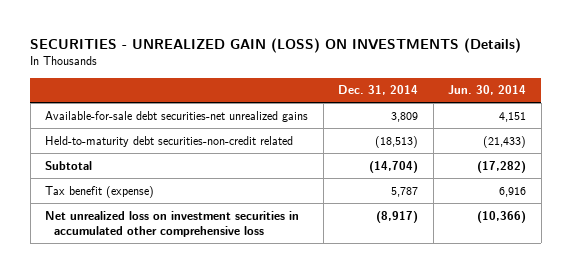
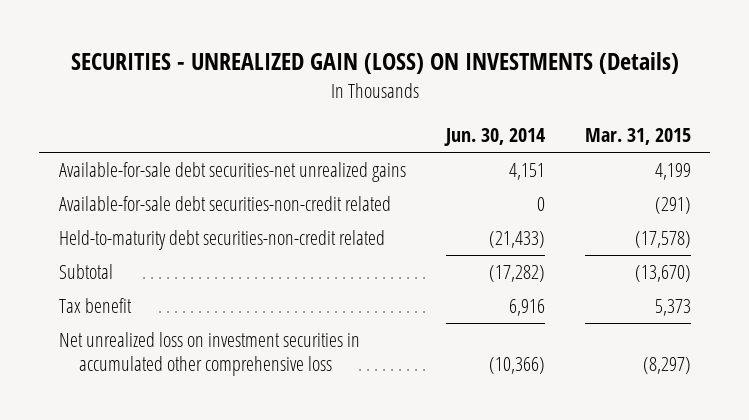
[338,85,419,96] Dec. 31, 2014 -> none
none -> [584,128,691,146] Mar. 31, 2015
none -> [58,196,391,212] Available-for-sale debt securities-non-credit related
[45,185,155,198] Tax benefit (expense) -> [58,298,132,314] Tax benefit

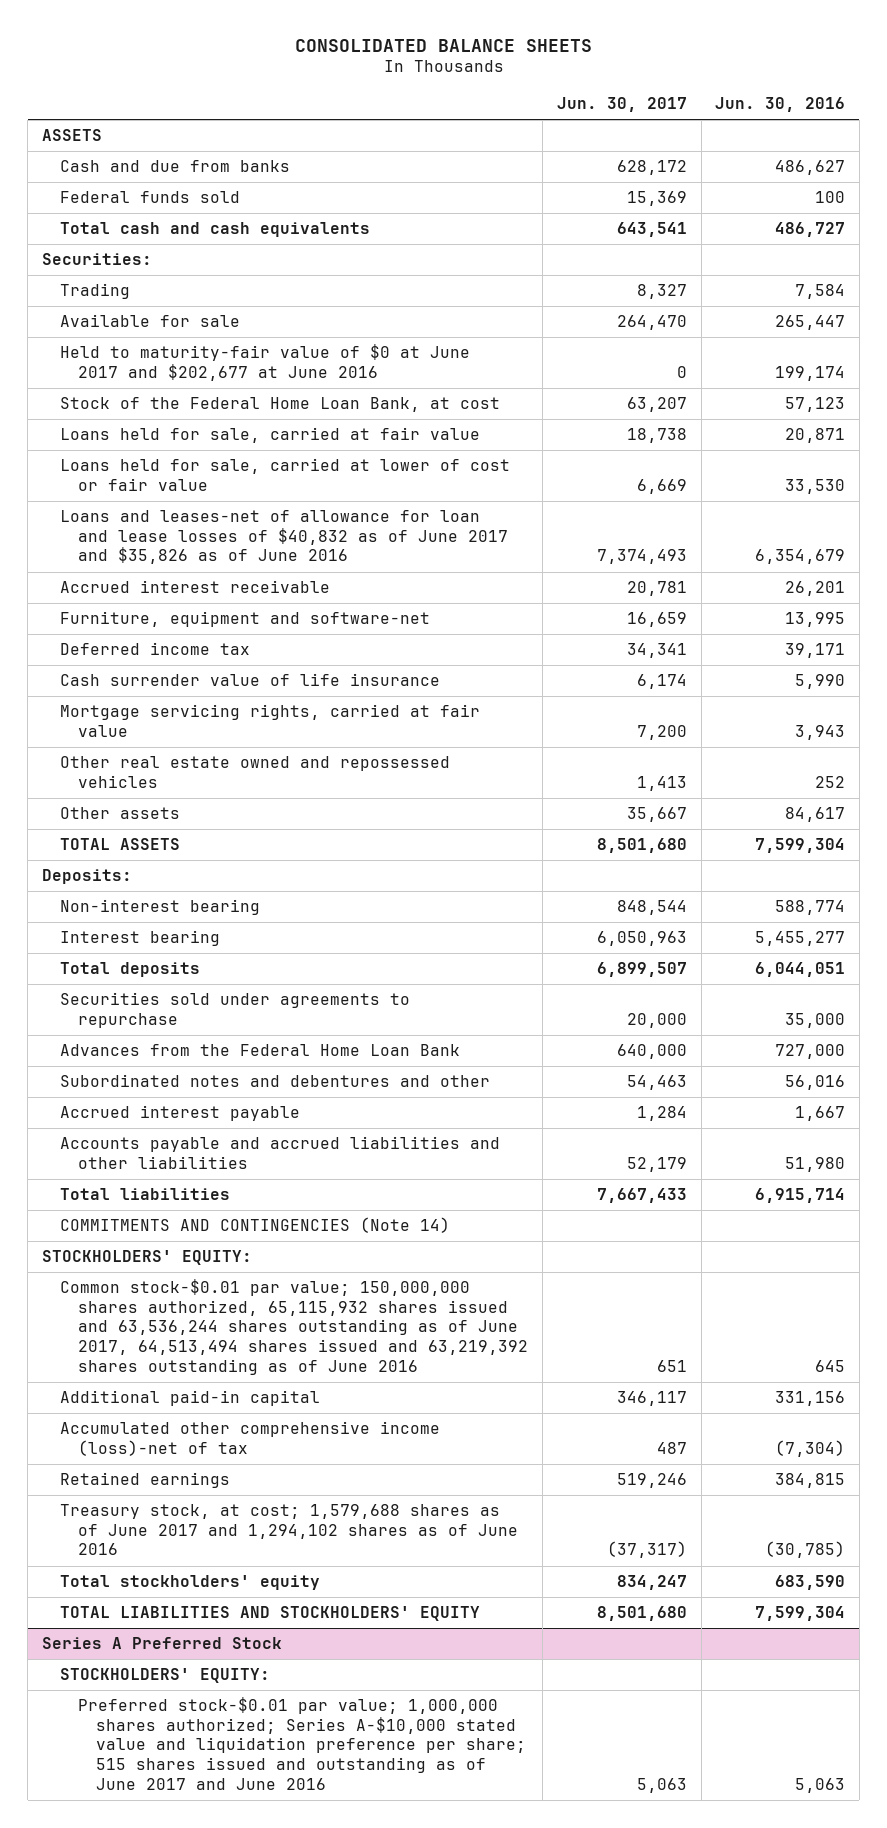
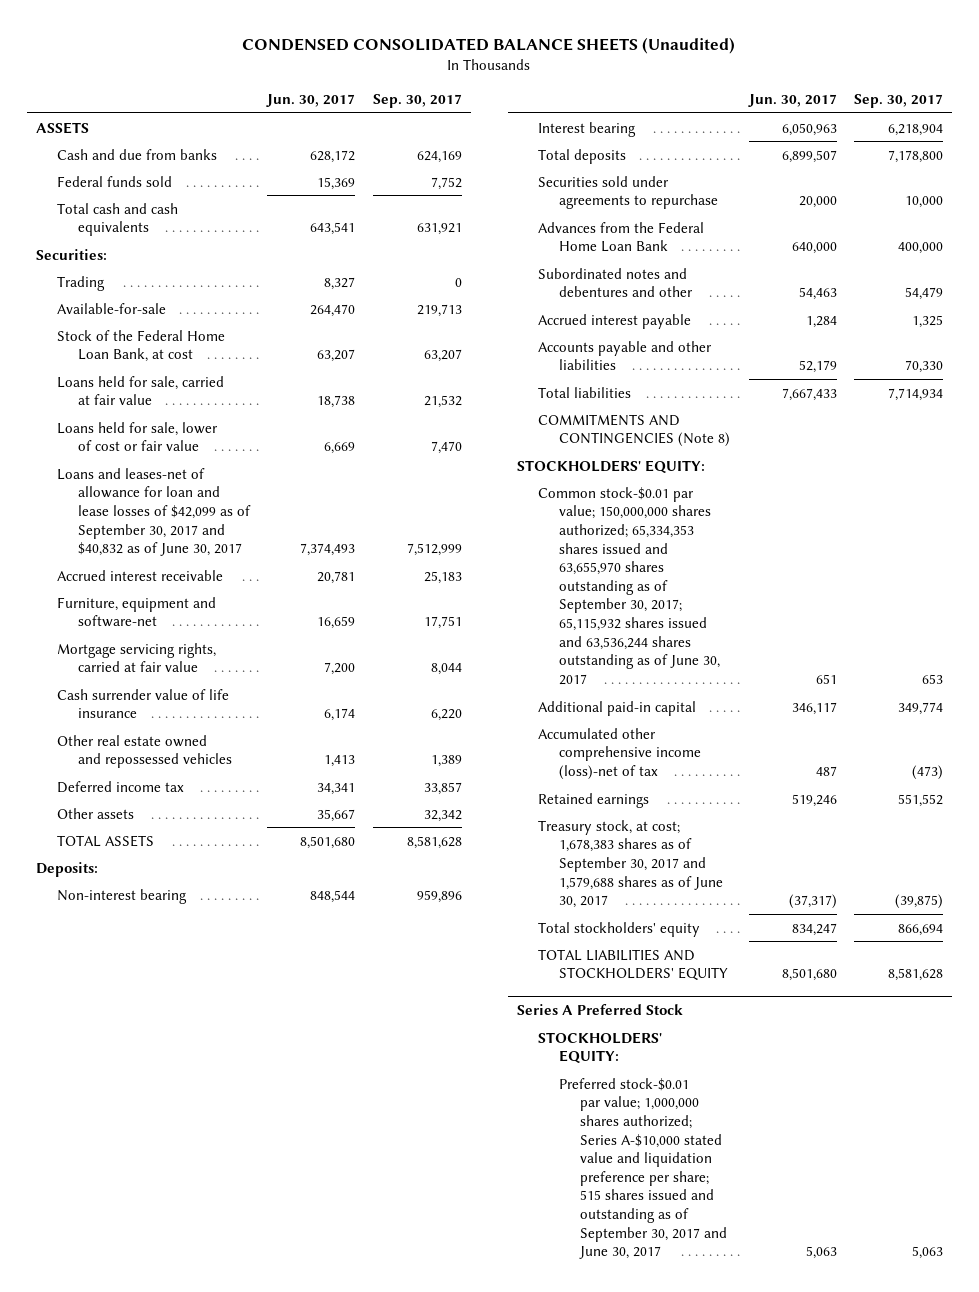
[294,38,592,52] CONSOLIDATED BALANCE SHEETS -> [242,37,736,55] CONDENSED CONSOLIDATED BALANCE SHEETS (Unaudited)
[715,96,846,112] Jun. 30, 2016 -> none
none -> [372,93,462,108] Sep. 30, 2017
[60,344,471,381] Held to maturity-fair value of $0 at June 2017 and $202,677 at June 2016 -> none
[60,314,241,328] Available for sale -> [56,302,166,314] Available-for-sale
[60,458,511,491] Loans held for sale, carried at lower of cost or fair value -> [56,421,218,452] Loans held for sale, lower of cost or fair value
[60,510,509,565] Loans and leases-net of allowance for loan and lease losses of $40,832 as of June 2017 and $35,826 as of June 2016 -> [56,467,251,557] Loans and leases-net of allowance for loan and lease losses of $42,099 as of September 30, 2017 and $40,832 as of June 30, 2017
[60,673,441,687] Cash surrender value of life insurance -> [56,688,229,719] Cash surrender value of life insurance
[60,642,251,656] Deferred income tax -> [56,780,184,793] Deferred income tax
[60,1136,501,1169] Accounts payable and accrued liabilities and other liabilities -> [537,340,712,371] Accounts payable and other liabilities
[60,1217,451,1234] COMMITMENTS AND CONTINGENCIES (Note 14) -> [537,413,731,448] COMMITMENTS AND CONTINGENCIES (Note 8)
[60,1279,529,1375] Common stock-$0.01 par value; 150,000,000 shares authorized, 65,115,932 shares issued and 63,536,244 shares outstanding as of June 2017, 64,513,494 shares issued and 63,219,392 shares outstanding as of June 2016 -> [537,486,721,686] Common stock-$0.01 par value; 150,000,000 shares authorized; 65,334,353 shares issued and 63,655,970 shares outstanding as of September 30, 2017; 65,115,932 shares issued and 63,536,244 shares outstanding as of June 30, 2017
[60,1504,519,1556] Treasury stock, at cost; 1,579,688 shares as of June 2017 and 1,294,102 shares as of June 2016 -> [537,819,724,909] Treasury stock, at cost; 1,678,383 shares as of September 30, 2017 and 1,579,688 shares as of June 30, 2017
[78,1697,527,1790] Preferred stock-$0.01 par value; 1,000,000 shares authorized; Series A-$10,000 stated value and liquidation preference per share; 515 shares issued and outstanding as of June 2017 and June 2016 -> [559,1077,728,1260] Preferred stock-$0.01 par value; 1,000,000 shares authorized; Series A-$10,000 stated value and liquidation preference per share; 515 shares issued and outstanding as of September 30, 2017 and June 30, 2017

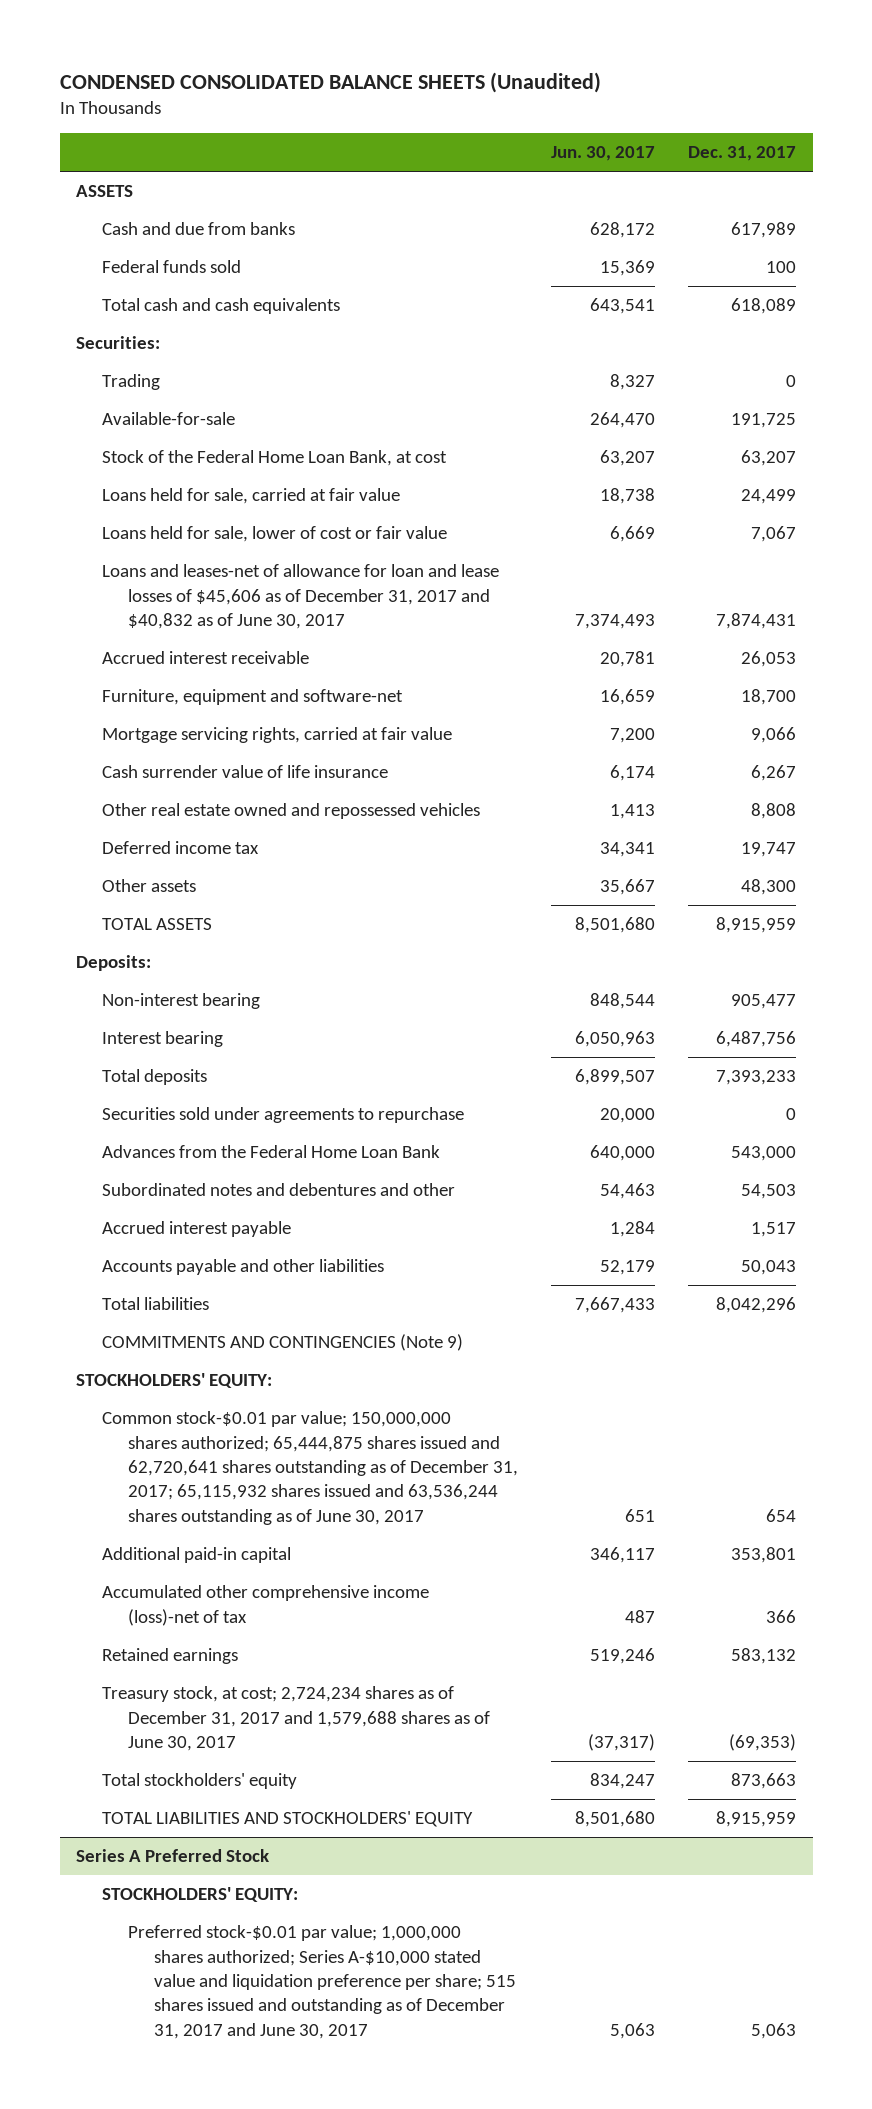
[372,93,462,108] Sep. 30, 2017 -> none
none -> [687,146,796,162] Dec. 31, 2017
[56,467,251,557] Loans and leases-net of allowance for loan and lease losses of $42,099 as of September 30, 2017 and $40,832 as of June 30, 2017 -> [101,564,499,630] Loans and leases-net of allowance for loan and lease losses of $45,606 as of December 31, 2017 and $40,832 as of June 30, 2017
[537,413,731,448] COMMITMENTS AND CONTINGENCIES (Note 8) -> [101,1334,463,1352] COMMITMENTS AND CONTINGENCIES (Note 9)
[537,486,721,686] Common stock-$0.01 par value; 150,000,000 shares authorized; 65,334,353 shares issued and 63,655,970 shares outstanding as of September 30, 2017; 65,115,932 shares issued and 63,536,244 shares outstanding as of June 30, 2017 -> [101,1411,518,1525] Common stock-$0.01 par value; 150,000,000 shares authorized; 65,444,875 shares issued and 62,720,641 shares outstanding as of December 31, 2017; 65,115,932 shares issued and 63,536,244 shares outstanding as of June 30, 2017
[537,819,724,909] Treasury stock, at cost; 1,678,383 shares as of September 30, 2017 and 1,579,688 shares as of June 30, 2017 -> [101,1686,490,1752] Treasury stock, at cost; 2,724,234 shares as of December 31, 2017 and 1,579,688 shares as of June 30, 2017
[559,1077,728,1260] Preferred stock-$0.01 par value; 1,000,000 shares authorized; Series A-$10,000 stated value and liquidation preference per share; 515 shares issued and outstanding as of September 30, 2017 and June 30, 2017 -> [127,1925,516,2039] Preferred stock-$0.01 par value; 1,000,000 shares authorized; Series A-$10,000 stated value and liquidation preference per share; 515 shares issued and outstanding as of December 31, 2017 and June 30, 2017

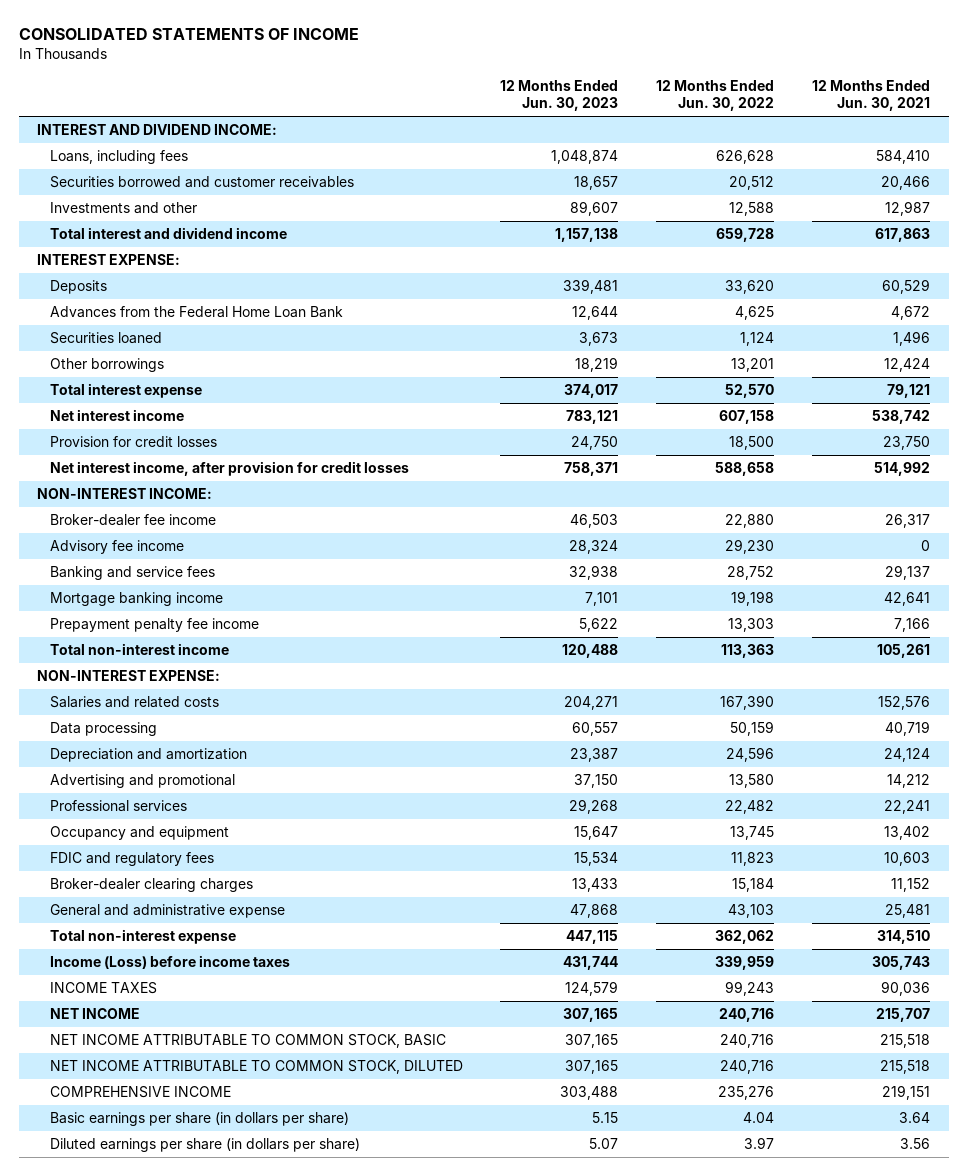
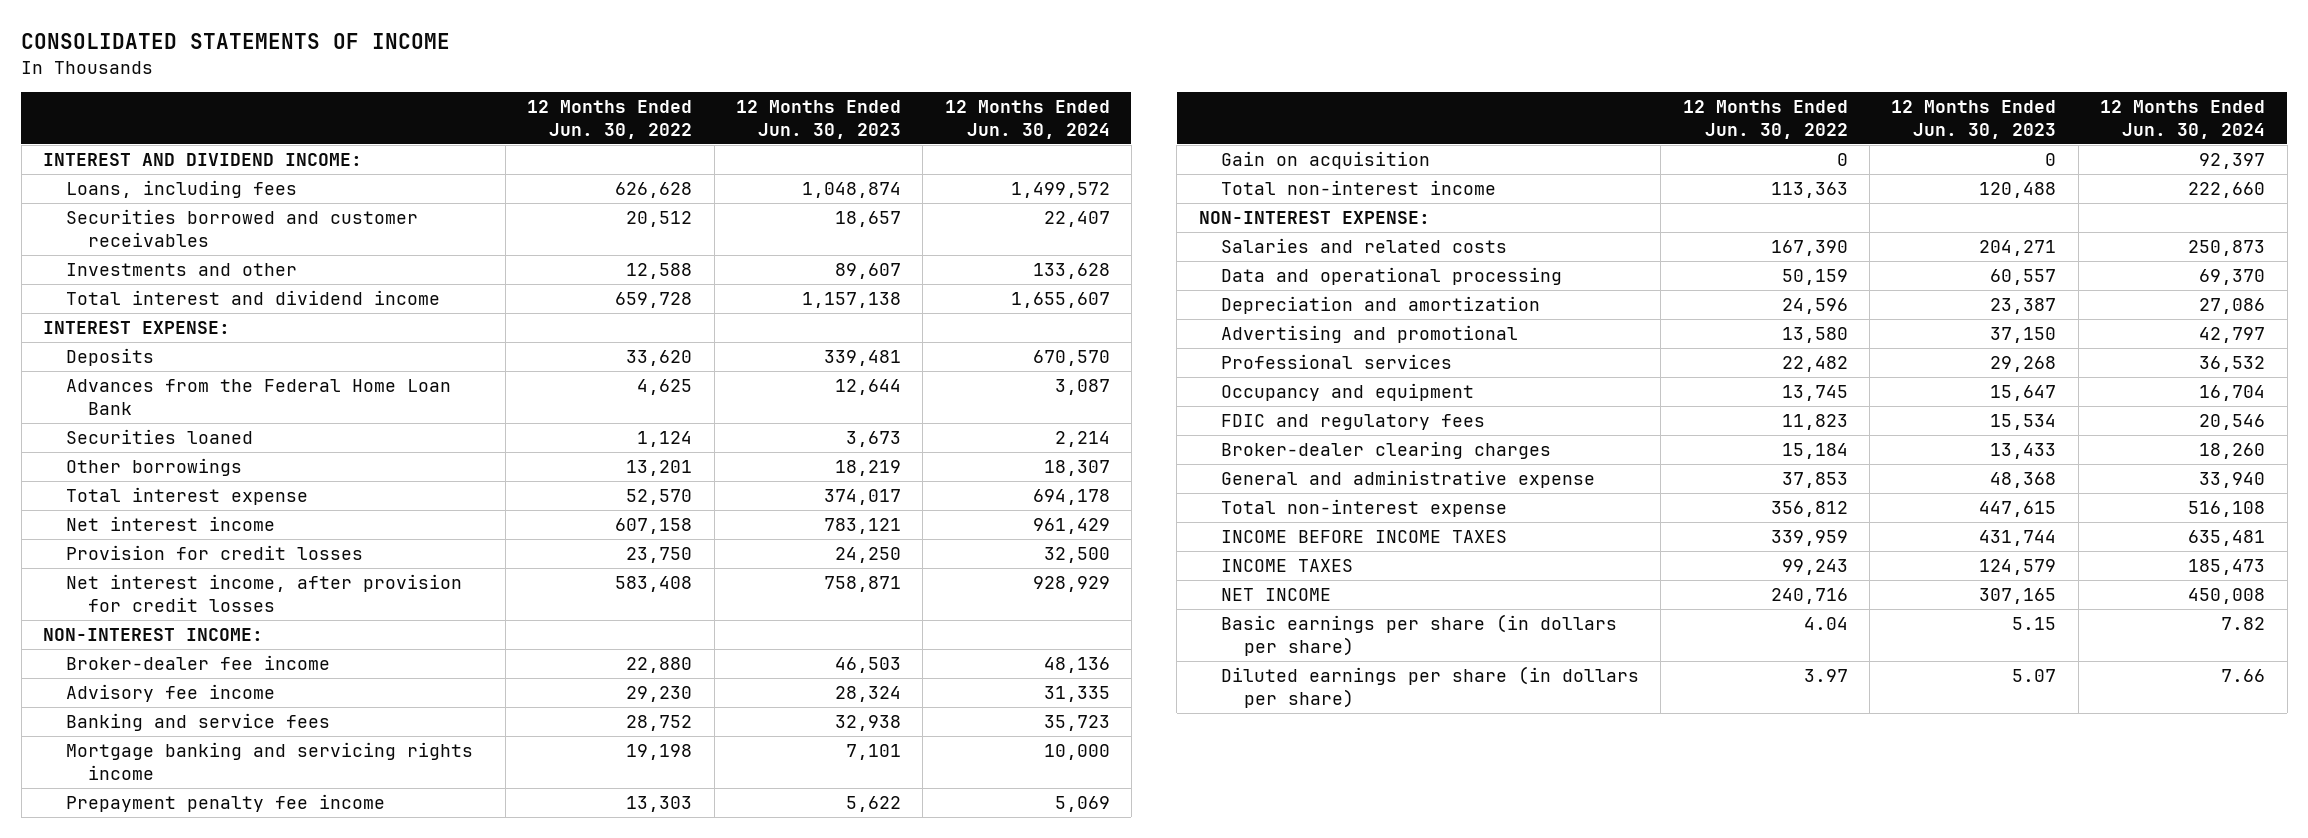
[811,79,930,112] 12 Months Ended Jun. 30, 2021 -> none
none -> [944,100,1110,139] 12 Months Ended Jun. 30, 2024
[571,435,619,450] 24,750 -> [834,547,901,564] 24,250
[729,435,775,450] 18,500 -> [626,547,693,564] 23,750
[564,461,619,476] 758,371 -> [823,576,901,593] 758,871
[715,461,775,476] 588,658 -> [615,576,693,593] 583,408
[49,591,223,606] Mortgage banking income -> [65,742,473,780] Mortgage banking and servicing rights income
none -> [1221,151,1431,170] Gain on acquisition
[49,721,157,736] Data processing -> [1221,267,1563,286] Data and operational processing
[570,903,619,918] 47,868 -> [1990,472,2057,489] 48,368
[728,903,775,918] 43,103 -> [1781,472,1848,489] 37,853
[566,929,619,944] 447,115 -> [1979,501,2057,518] 447,615
[715,929,775,944] 362,062 -> [1770,501,1848,518] 356,812
[49,954,290,969] Income (Loss) before income taxes -> [1221,530,1508,544] INCOME BEFORE INCOME TAXES
[49,1033,446,1048] NET INCOME ATTRIBUTABLE TO COMMON STOCK, BASIC -> none
[49,1059,463,1074] NET INCOME ATTRIBUTABLE TO COMMON STOCK, DILUTED -> none
[49,1085,231,1098] COMPREHENSIVE INCOME -> none

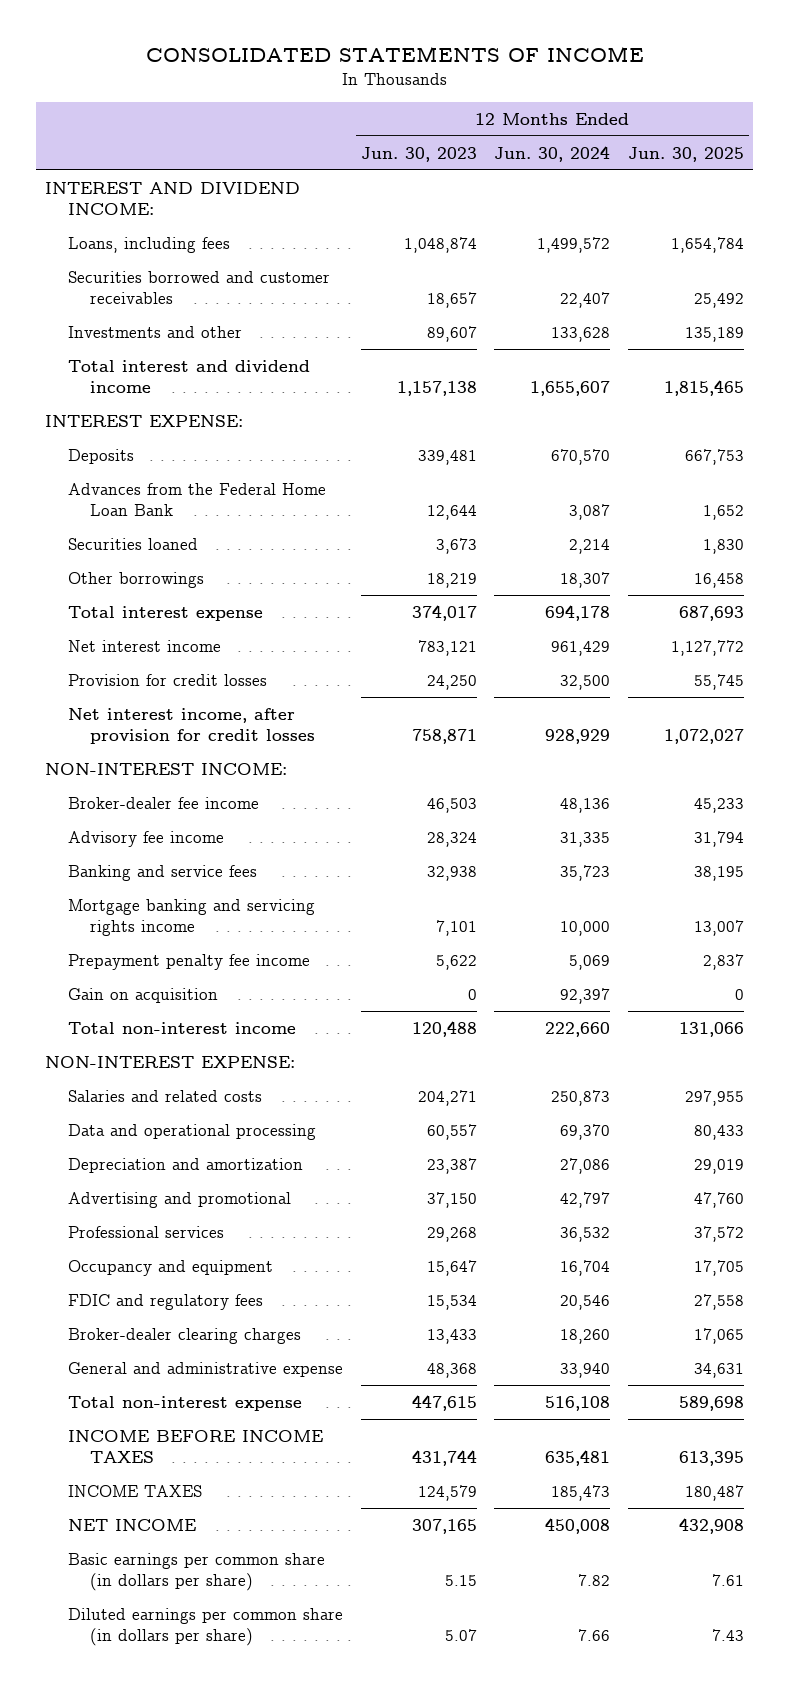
[527,100,693,139] 12 Months Ended Jun. 30, 2022 -> none
none -> [628,146,745,162] Jun. 30, 2025
[1221,614,1618,656] Basic earnings per share (in dollars per share) -> [67,1552,325,1592] Basic earnings per common share (in dollars per share)
[1221,666,1640,708] Diluted earnings per share (in dollars per share) -> [67,1607,343,1647] Diluted earnings per common share (in dollars per share)

